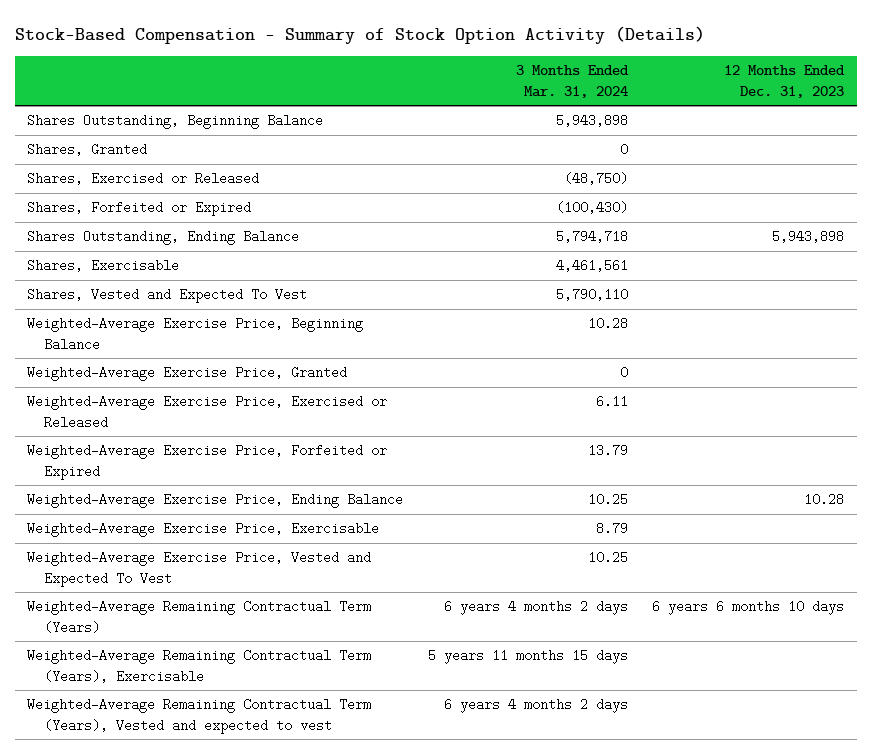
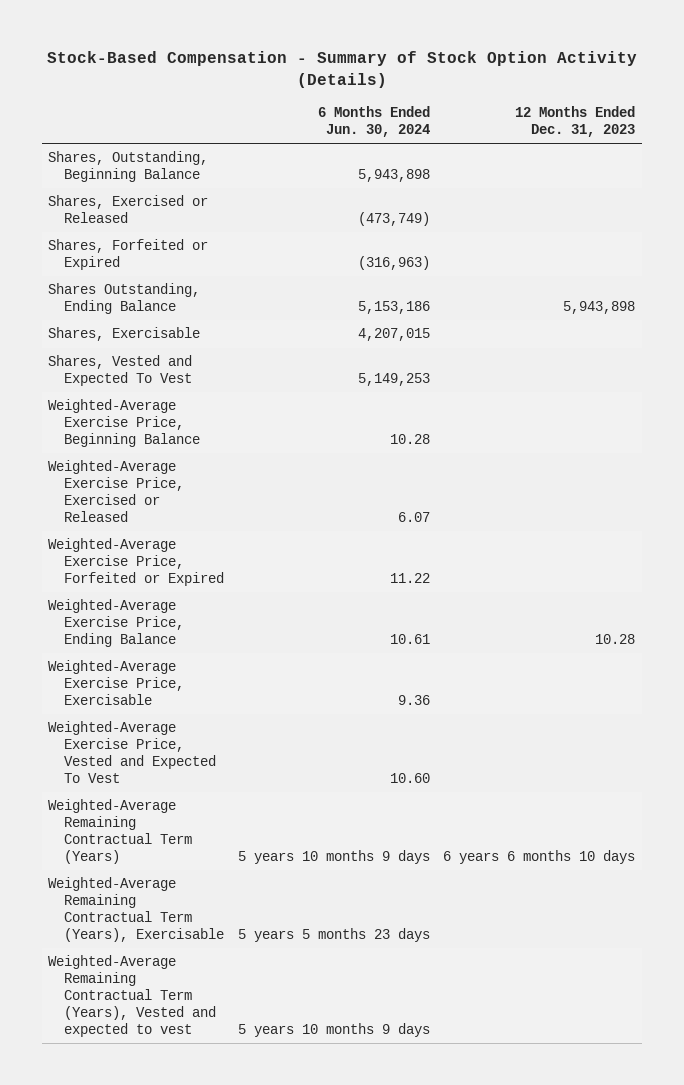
[515,65,629,98] 3 Months Ended Mar. 31, 2024 -> none
none -> [317,105,430,137] 6 Months Ended Jun. 30, 2024
[27,143,148,157] Shares, Granted -> none
[27,114,324,130] Shares Outstanding, Beginning Balance -> [48,151,209,183] Shares, Outstanding, Beginning Balance
[27,366,348,382] Weighted-Average Exercise Price, Granted -> none

